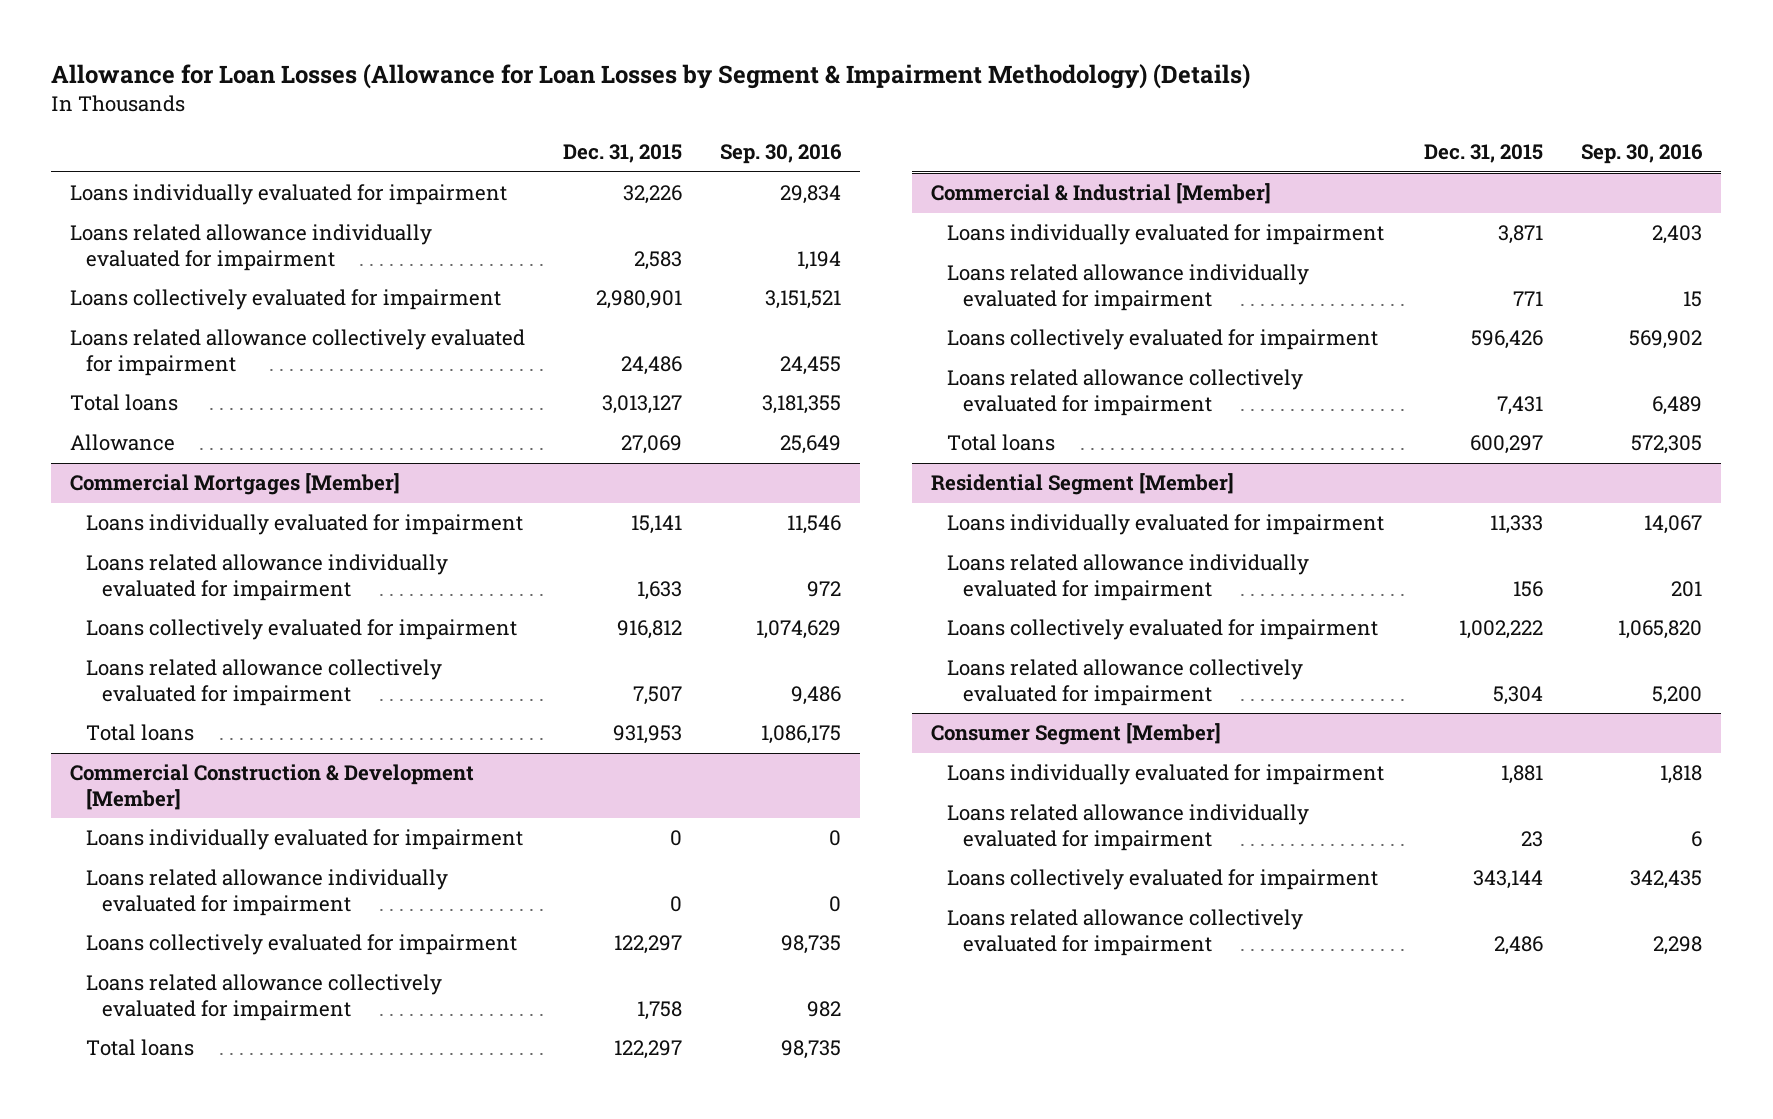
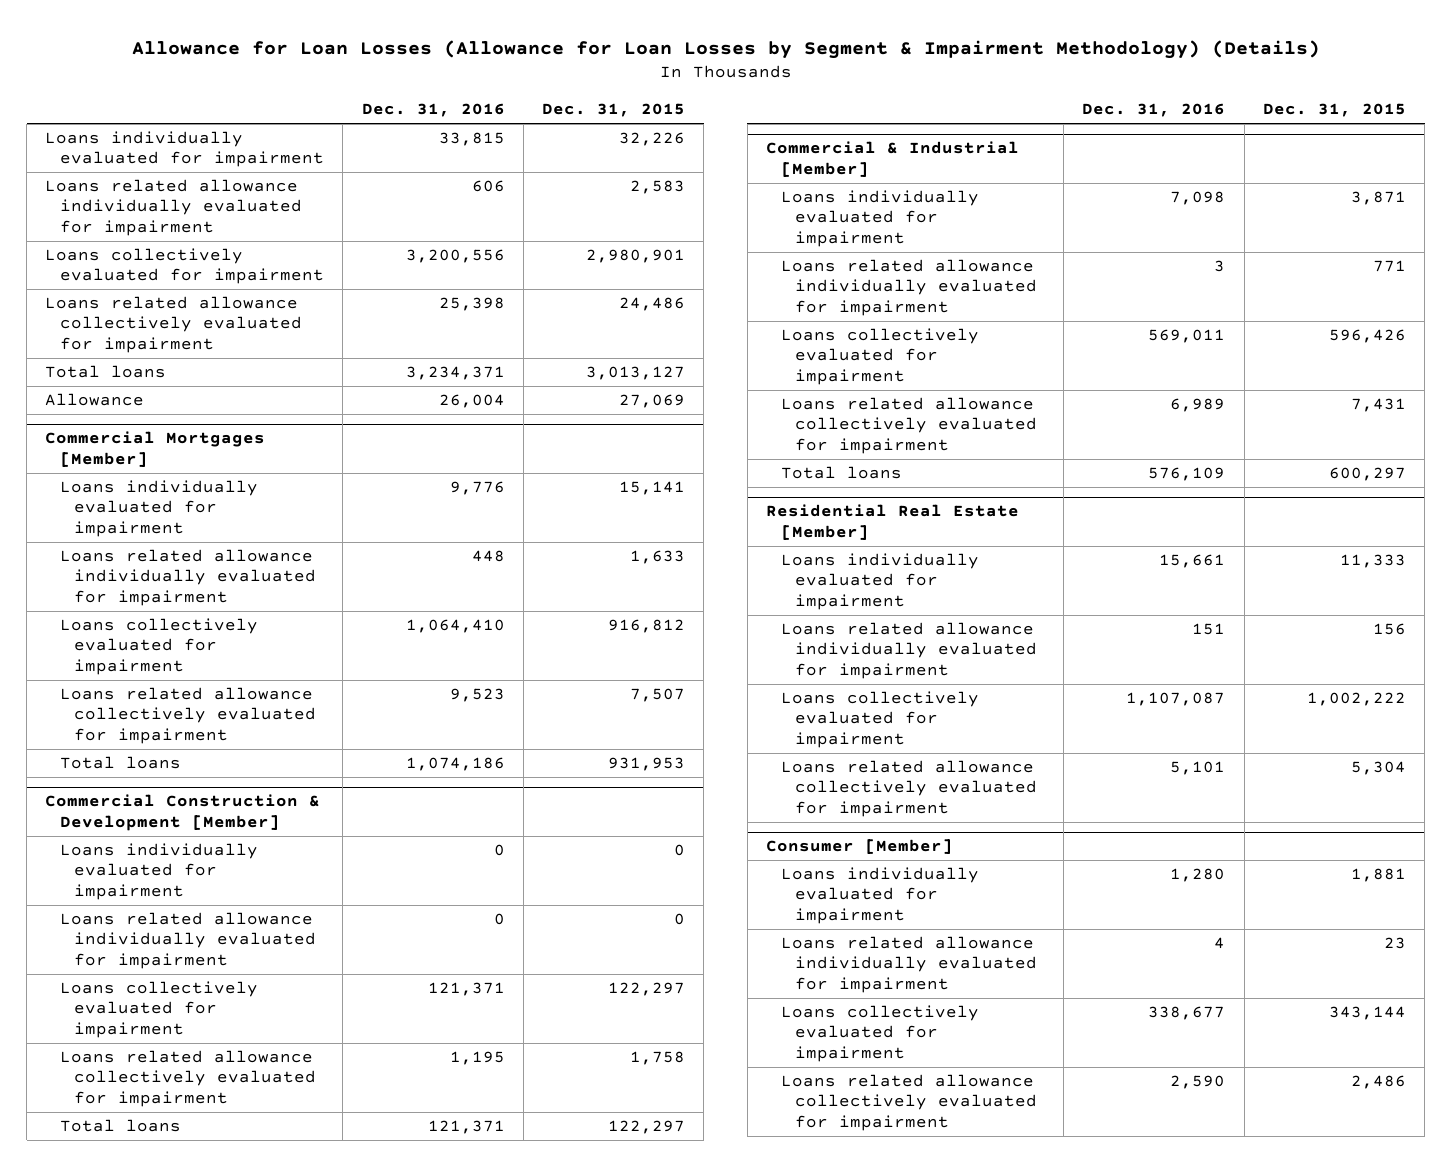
[720,144,843,165] Sep. 30, 2016 -> none
none -> [361,103,505,118] Dec. 31, 2016
[931,473,1235,496] Residential Segment [Member] -> [766,504,1020,540] Residential Real Estate [Member]
[931,723,1222,746] Consumer Segment [Member] -> [766,839,954,855] Consumer [Member]

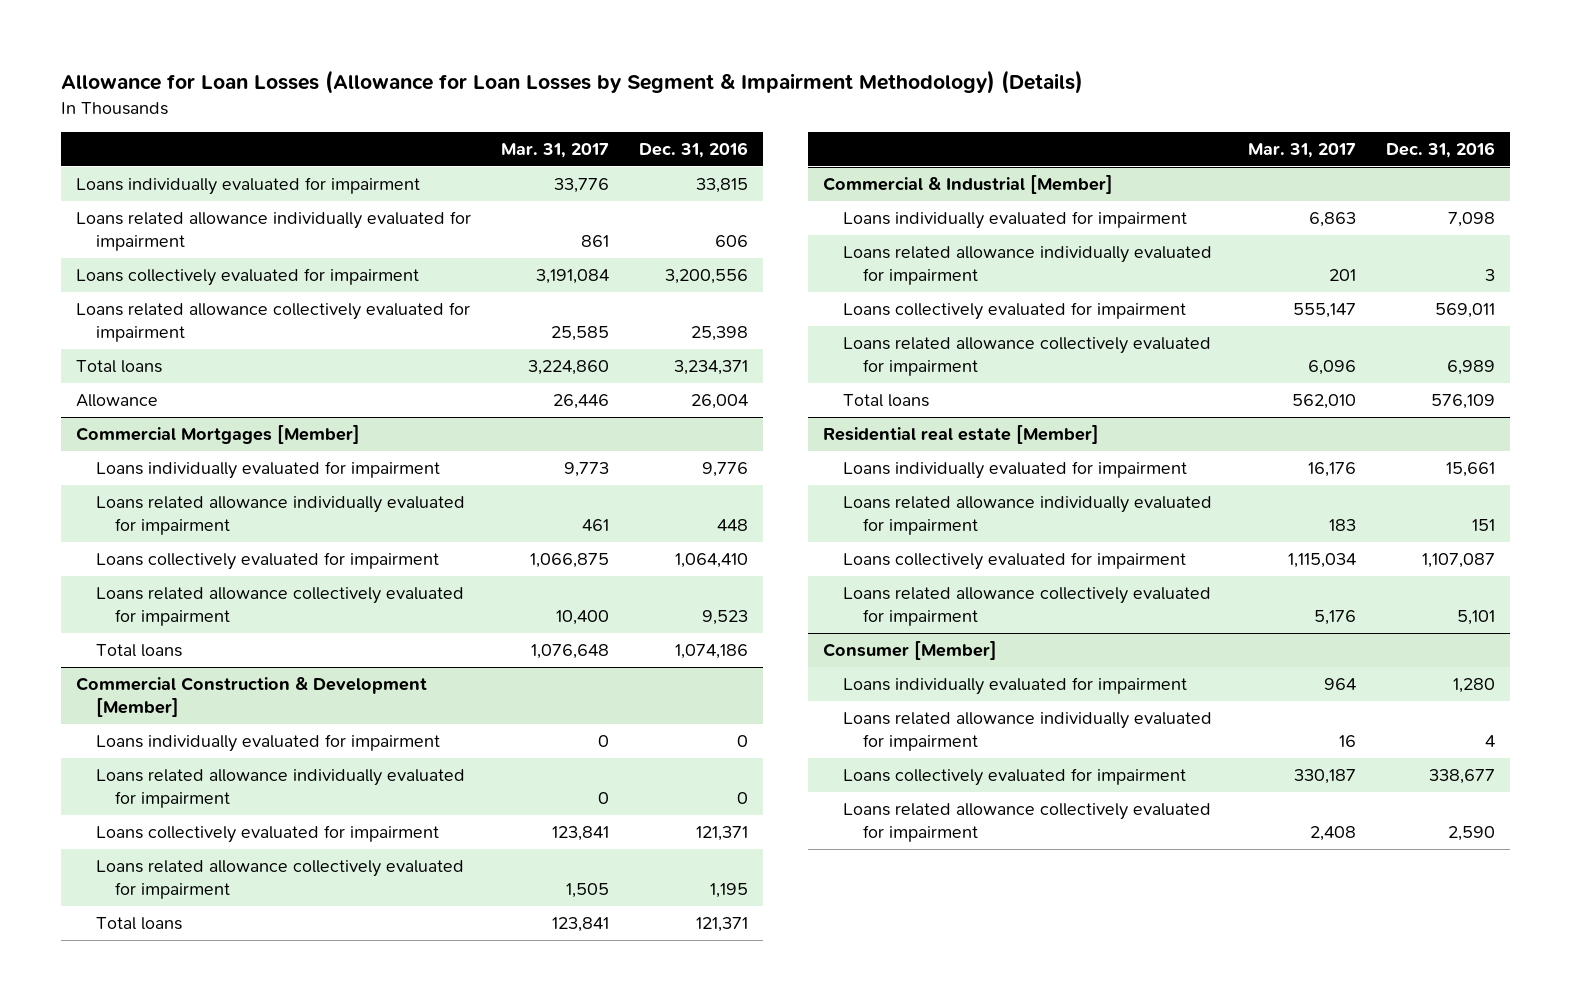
[542,103,686,118] Dec. 31, 2015 -> none
none -> [501,142,610,158] Mar. 31, 2017
[766,504,1020,540] Residential Real Estate [Member] -> [823,425,1100,445] Residential real estate [Member]

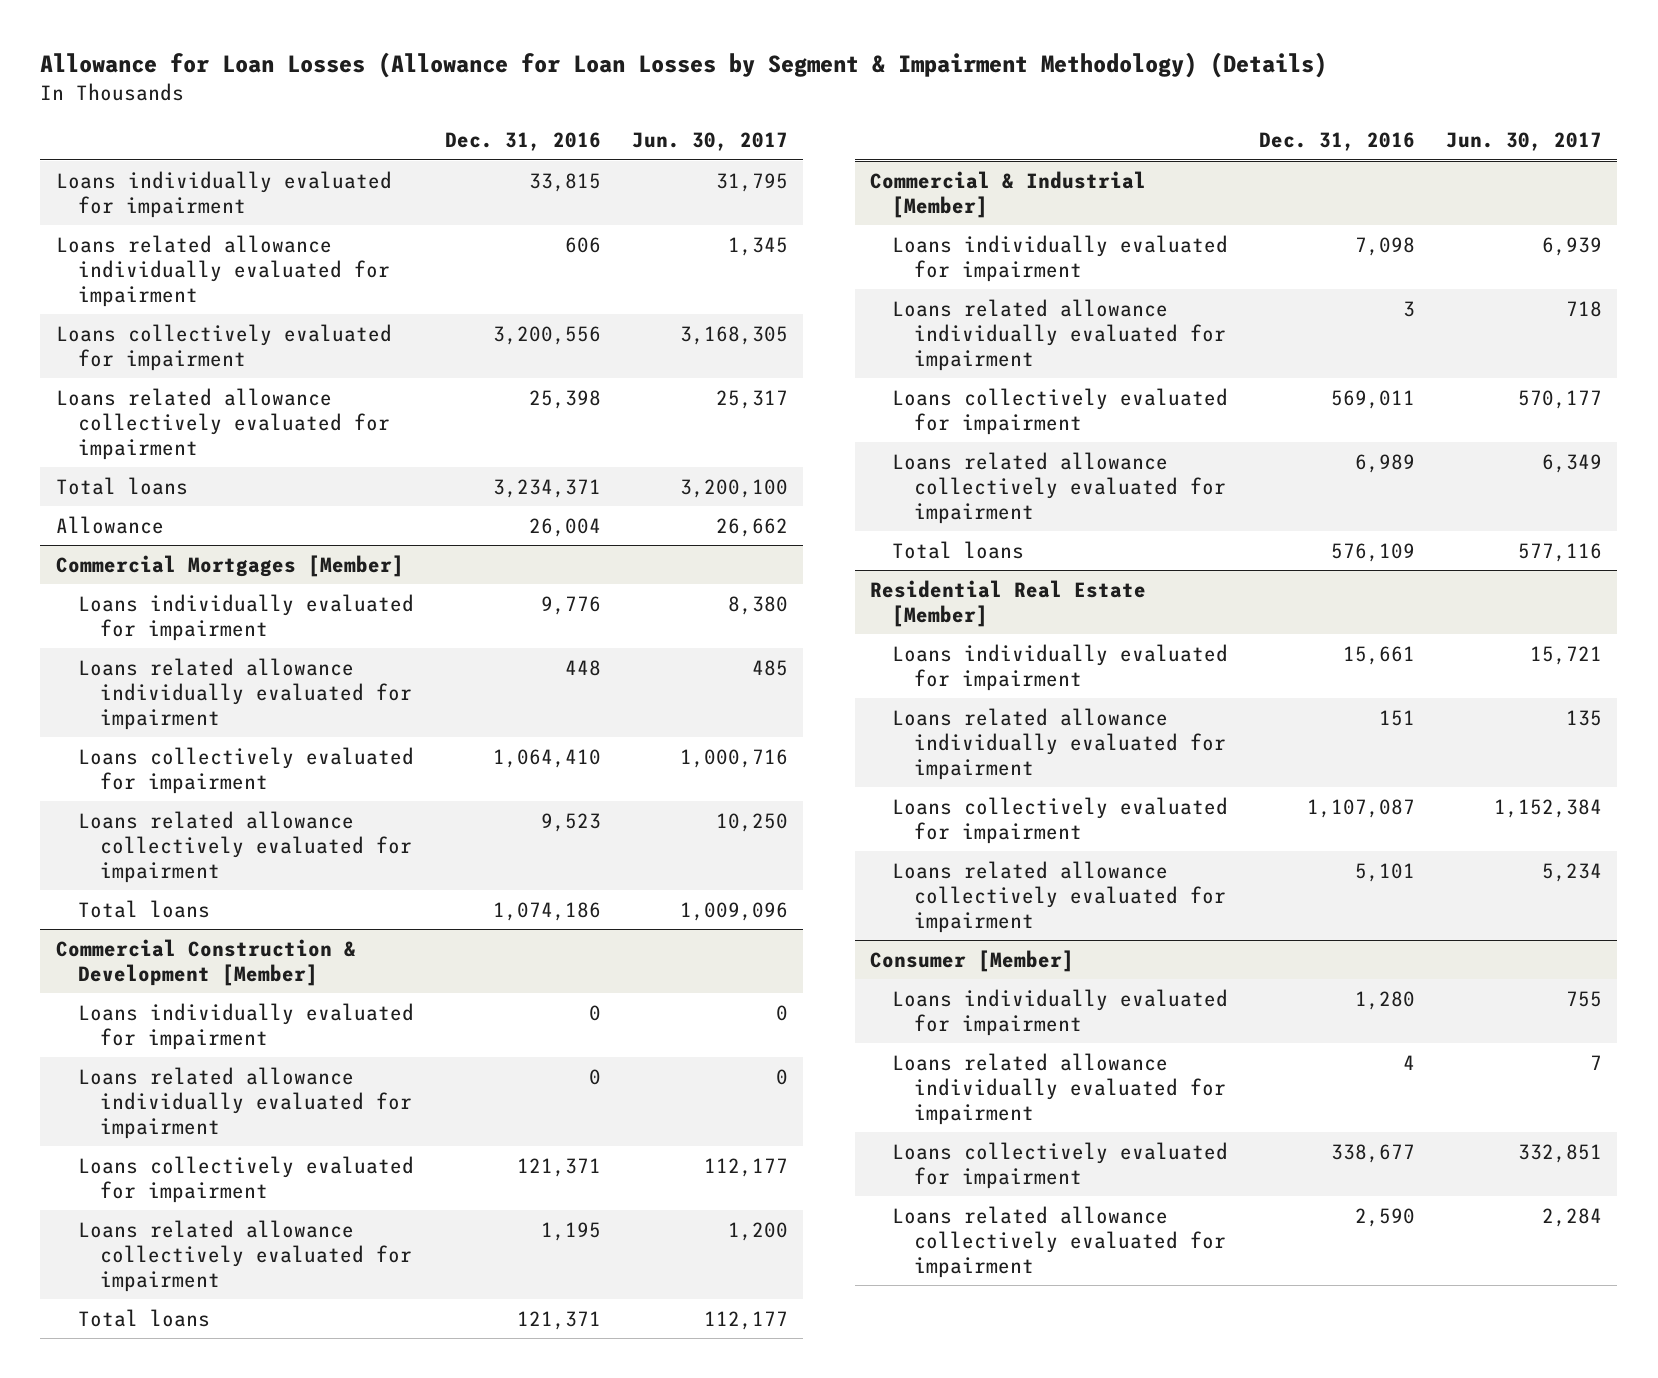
[501,142,610,158] Mar. 31, 2017 -> none
none -> [631,132,788,152] Jun. 30, 2017
[823,425,1100,445] Residential real estate [Member] -> [870,579,1147,627] Residential Real Estate [Member]

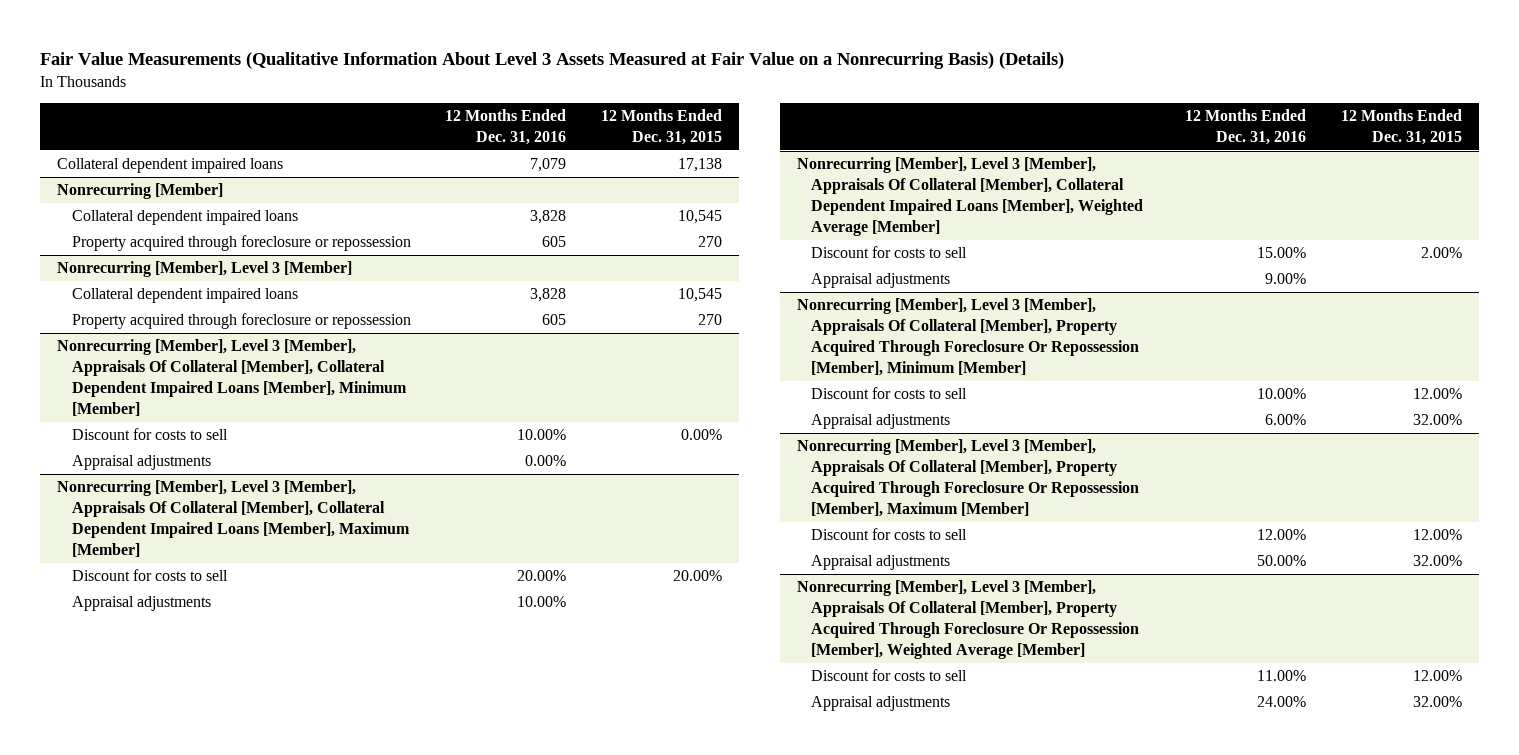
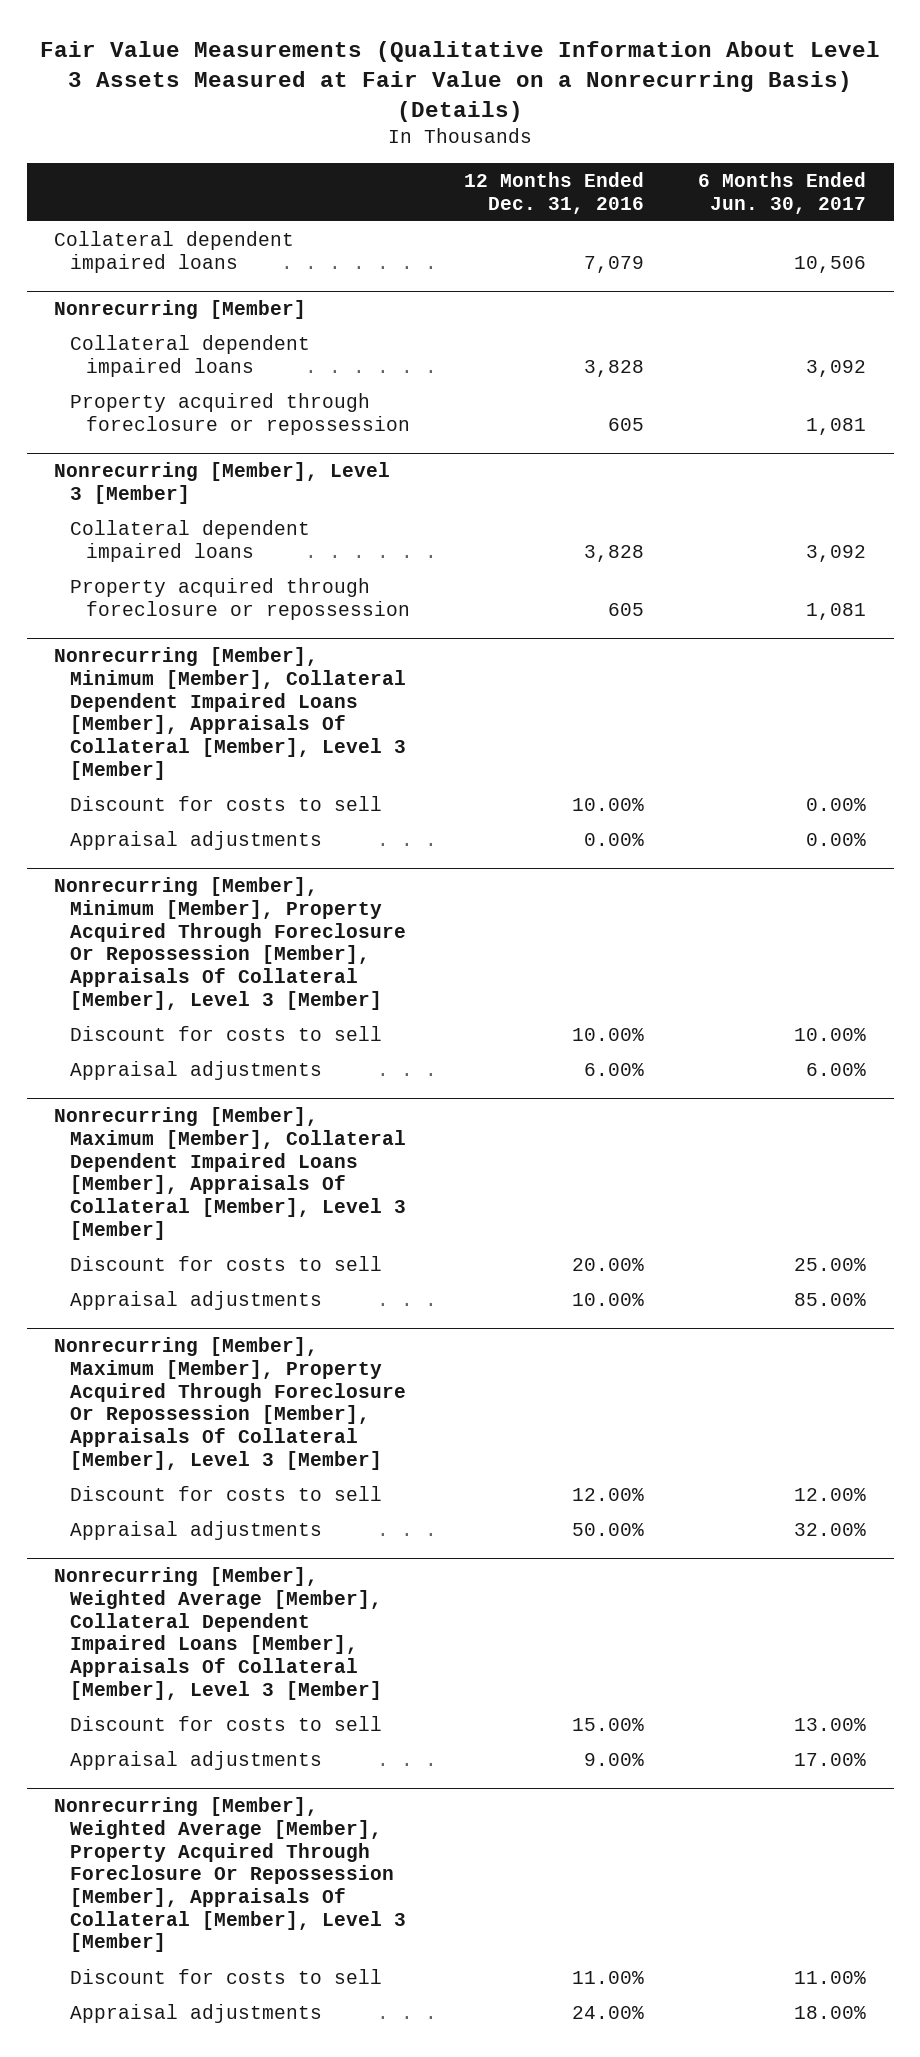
[600,109,722,146] 12 Months Ended Dec. 31, 2015 -> none
none -> [698,171,867,214] 6 Months Ended Jun. 30, 2017
[57,339,407,416] Nonrecurring [Member], Level 3 [Member], Appraisals Of Collateral [Member], Collateral Dependent Impaired Loans [Member], Minimum [Member] -> [53,647,406,780] Nonrecurring [Member], Minimum [Member], Collateral Dependent Impaired Loans [Member], Appraisals Of Collateral [Member], Level 3 [Member]
[57,480,410,557] Nonrecurring [Member], Level 3 [Member], Appraisals Of Collateral [Member], Collateral Dependent Impaired Loans [Member], Maximum [Member] -> none
[71,569,228,582] Discount for costs to sell -> none
[71,596,211,612] Appraisal adjustments -> none
[796,157,1144,236] Nonrecurring [Member], Level 3 [Member], Appraisals Of Collateral [Member], Collateral Dependent Impaired Loans [Member], Weighted Average [Member] -> none
[811,246,968,259] Discount for costs to sell -> none
[811,273,951,289] Appraisal adjustments -> none
[796,298,1140,376] Nonrecurring [Member], Level 3 [Member], Appraisals Of Collateral [Member], Property Acquired Through Foreclosure Or Repossession [Member], Minimum [Member] -> [53,877,406,1010] Nonrecurring [Member], Minimum [Member], Property Acquired Through Foreclosure Or Repossession [Member], Appraisals Of Collateral [Member], Level 3 [Member]
none -> [53,1107,406,1240] Nonrecurring [Member], Maximum [Member], Collateral Dependent Impaired Loans [Member], Appraisals Of Collateral [Member], Level 3 [Member]
none -> [69,1255,382,1271] Discount for costs to sell
none -> [69,1290,322,1310] Appraisal adjustments
[796,439,1140,517] Nonrecurring [Member], Level 3 [Member], Appraisals Of Collateral [Member], Property Acquired Through Foreclosure Or Repossession [Member], Maximum [Member] -> [53,1337,406,1470] Nonrecurring [Member], Maximum [Member], Property Acquired Through Foreclosure Or Repossession [Member], Appraisals Of Collateral [Member], Level 3 [Member]
none -> [53,1567,382,1700] Nonrecurring [Member], Weighted Average [Member], Collateral Dependent Impaired Loans [Member], Appraisals Of Collateral [Member], Level 3 [Member]
none -> [69,1715,382,1731] Discount for costs to sell
none -> [69,1750,322,1770] Appraisal adjustments
[796,580,1140,659] Nonrecurring [Member], Level 3 [Member], Appraisals Of Collateral [Member], Property Acquired Through Foreclosure Or Repossession [Member], Weighted Average [Member] -> [53,1797,406,1953] Nonrecurring [Member], Weighted Average [Member], Property Acquired Through Foreclosure Or Repossession [Member], Appraisals Of Collateral [Member], Level 3 [Member]

